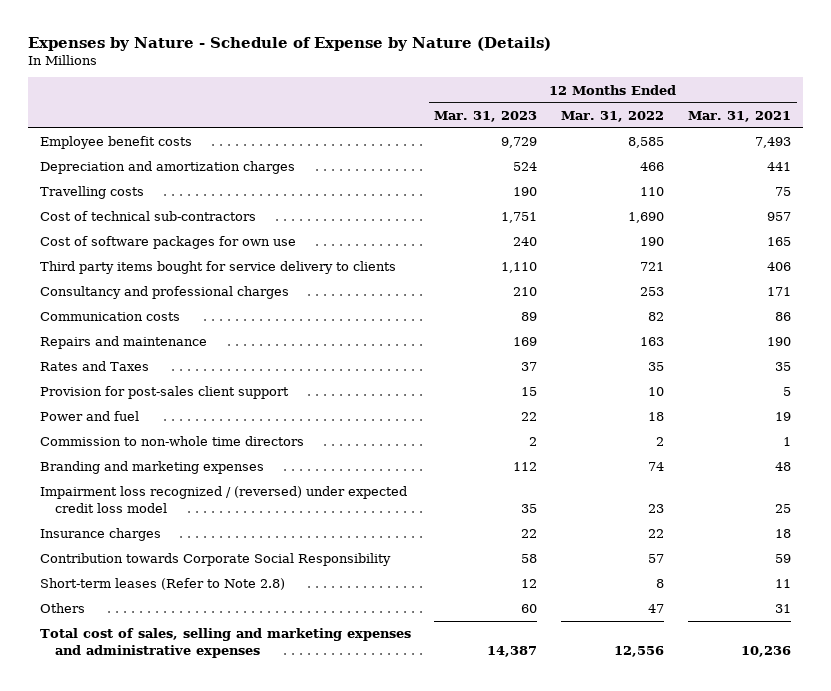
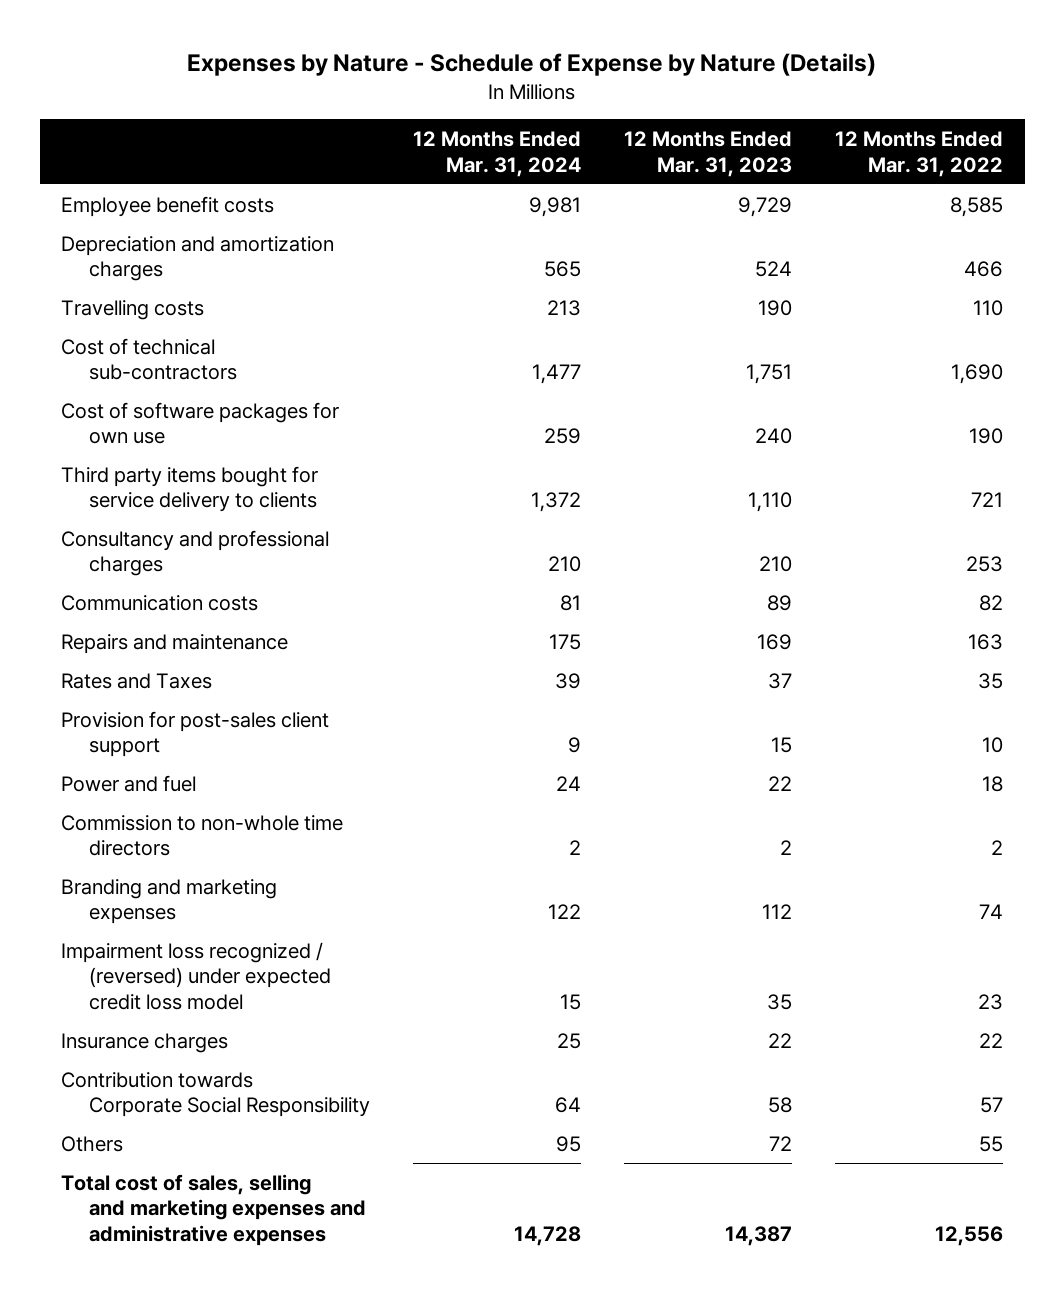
[687,110,791,122] Mar. 31, 2021 -> none
none -> [413,130,582,177] 12 Months Ended Mar. 31, 2024
[39,578,285,591] Short-term leases (Refer to Note 2.8) -> none
[521,604,538,614] 60 -> [769,1135,793,1151] 72
[648,604,665,614] 47 -> [979,1135,1004,1152] 55

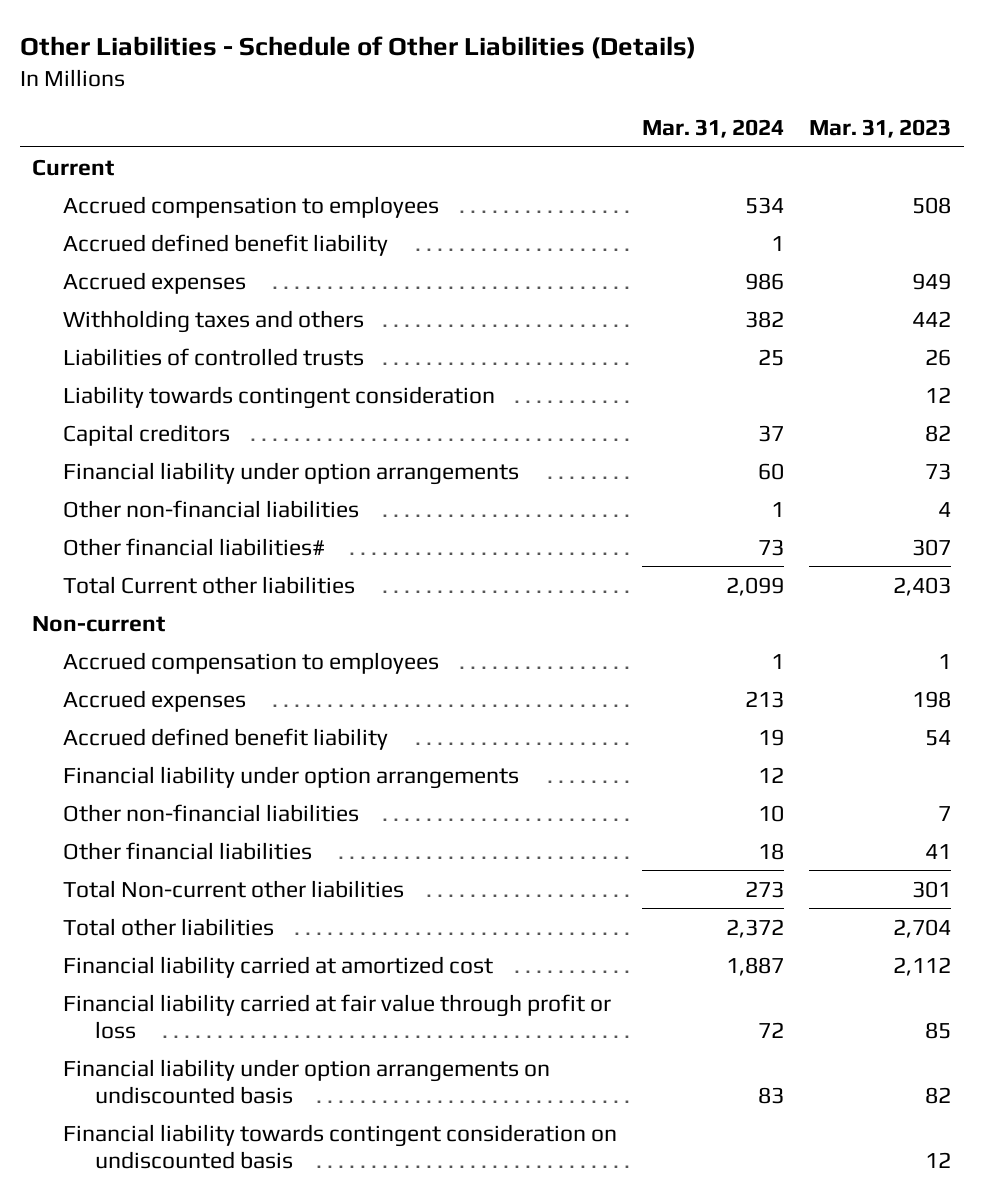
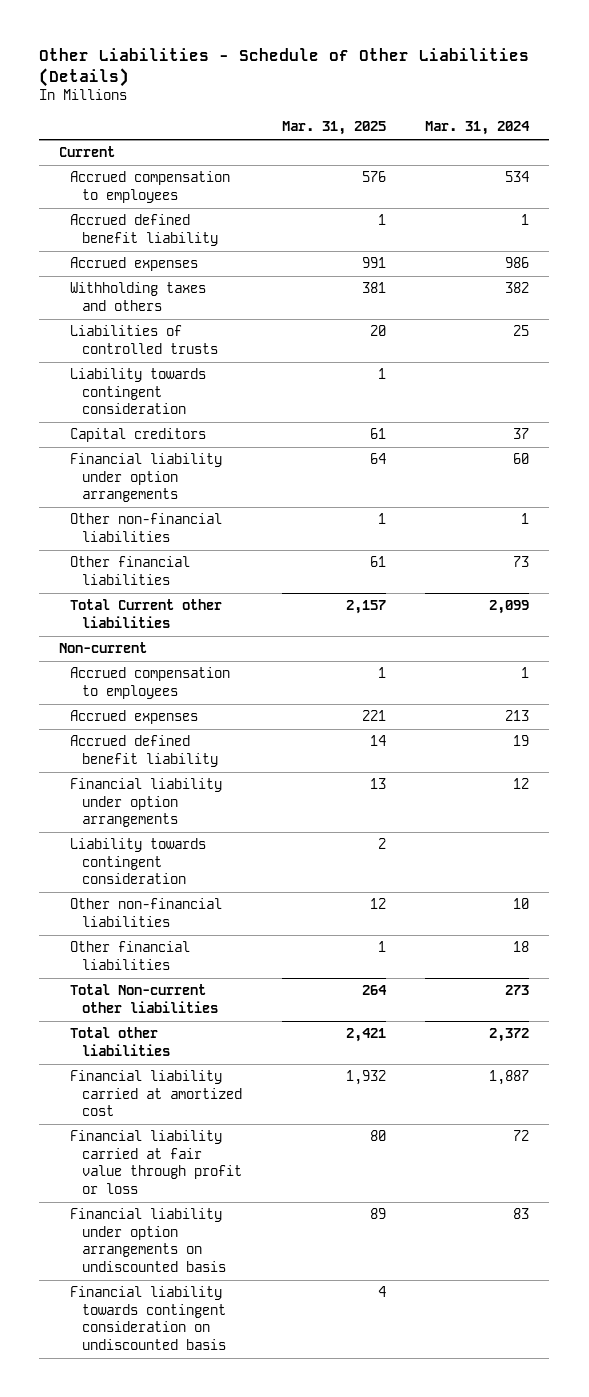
[809,119,952,139] Mar. 31, 2023 -> none
none -> [281,121,386,136] Mar. 31, 2025
[63,537,326,556] Other financial liabilities# -> [70,556,191,585] Other financial liabilities
none -> [70,838,207,885] Liability towards contingent consideration

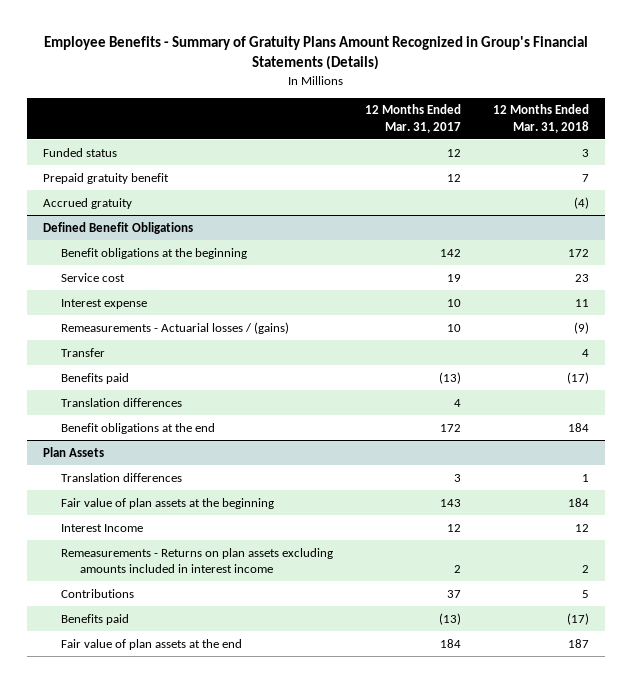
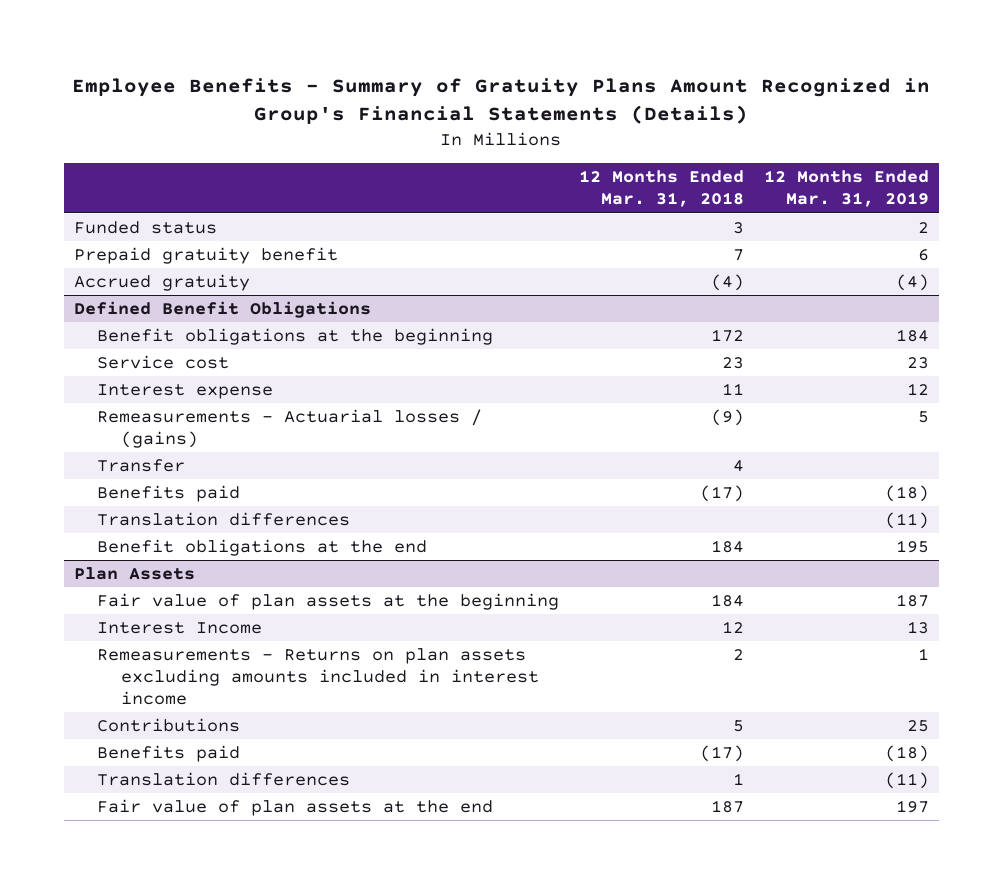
[365,104,462,133] 12 Months Ended Mar. 31, 2017 -> none
none -> [763,170,929,208] 12 Months Ended Mar. 31, 2019
[61,472,183,482] Translation differences -> [97,772,351,787] Translation differences

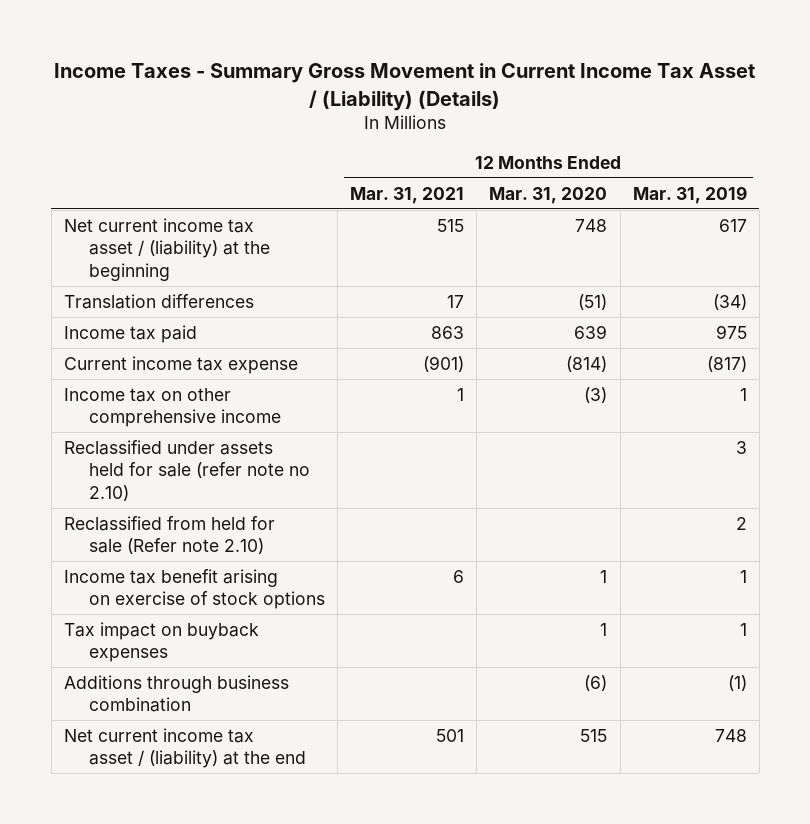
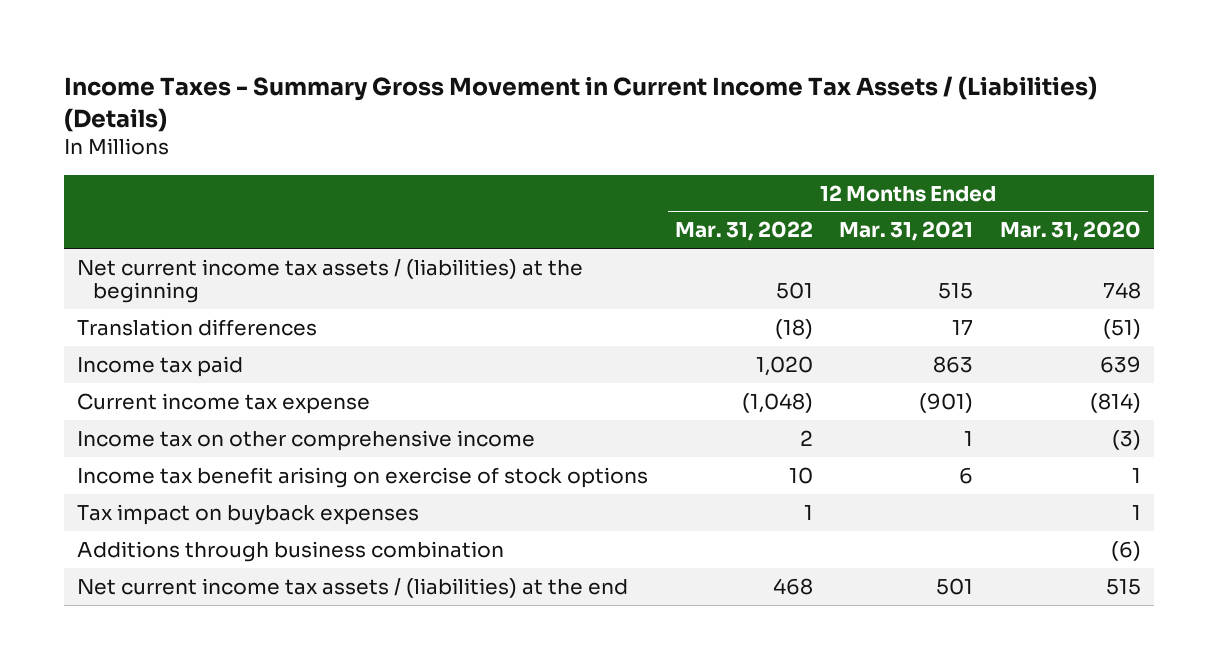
[54,63,756,111] Income Taxes - Summary Gross Movement in Current Income Tax Asset / (Liability) (Details) -> [63,76,1097,132] Income Taxes - Summary Gross Movement in Current Income Tax Assets / (Liabilities) (Details)
[632,185,747,204] Mar. 31, 2019 -> none
none -> [674,221,813,242] Mar. 31, 2022
[63,217,271,281] Net current income tax asset / (liability) at the beginning -> [77,258,584,304] Net current income tax assets / (liabilities) at the beginning
[63,439,311,501] Reclassified under assets held for sale (refer note no 2.10) -> none
[63,515,275,555] Reclassified from held for sale (Refer note 2.10) -> none
[63,727,307,769] Net current income tax asset / (liability) at the end -> [77,577,629,598] Net current income tax assets / (liabilities) at the end

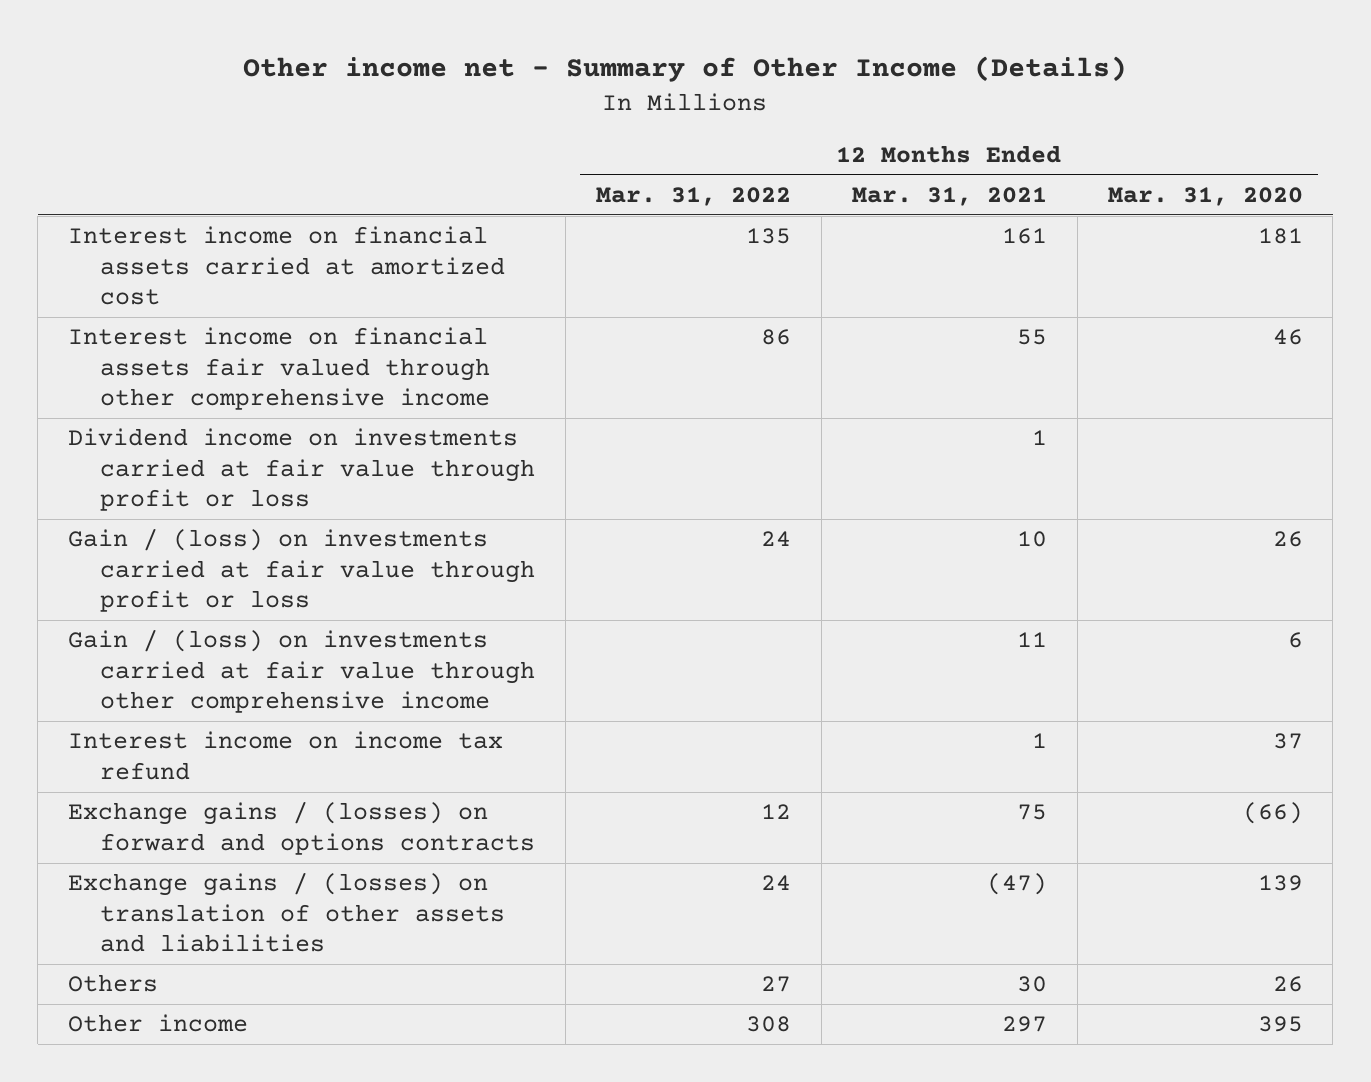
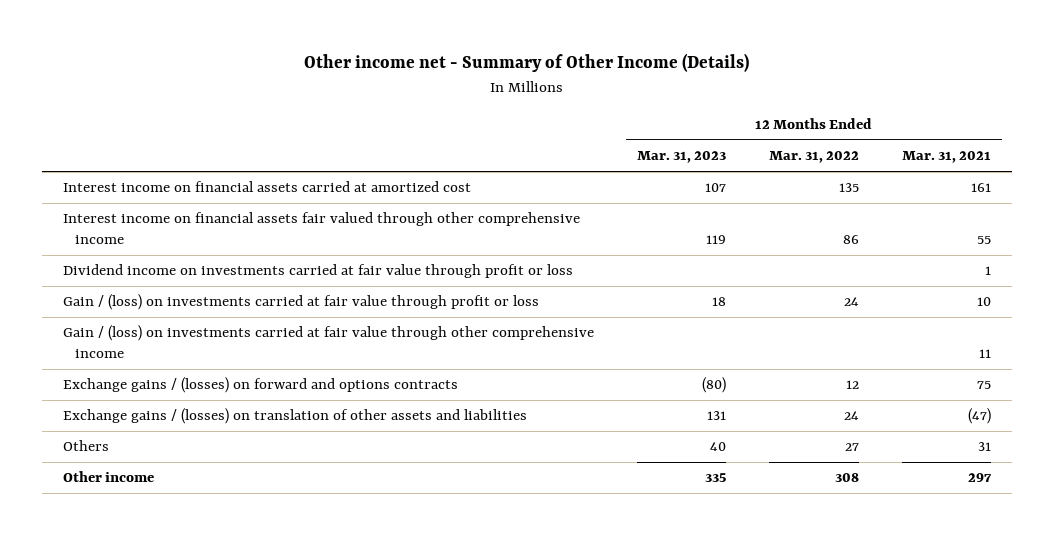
[1107,186,1303,206] Mar. 31, 2020 -> none
none -> [636,151,726,164] Mar. 31, 2023
[68,731,504,780] Interest income on income tax refund -> none
[1016,976,1047,993] 30 -> [977,442,991,452] 31

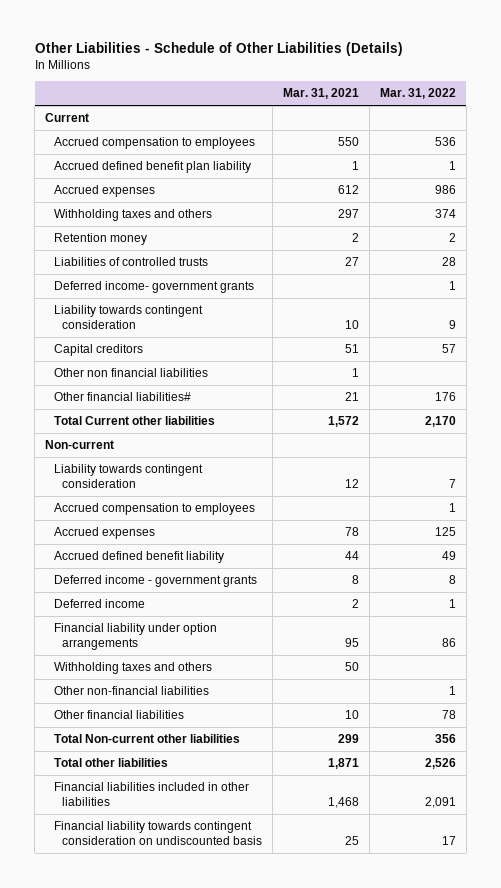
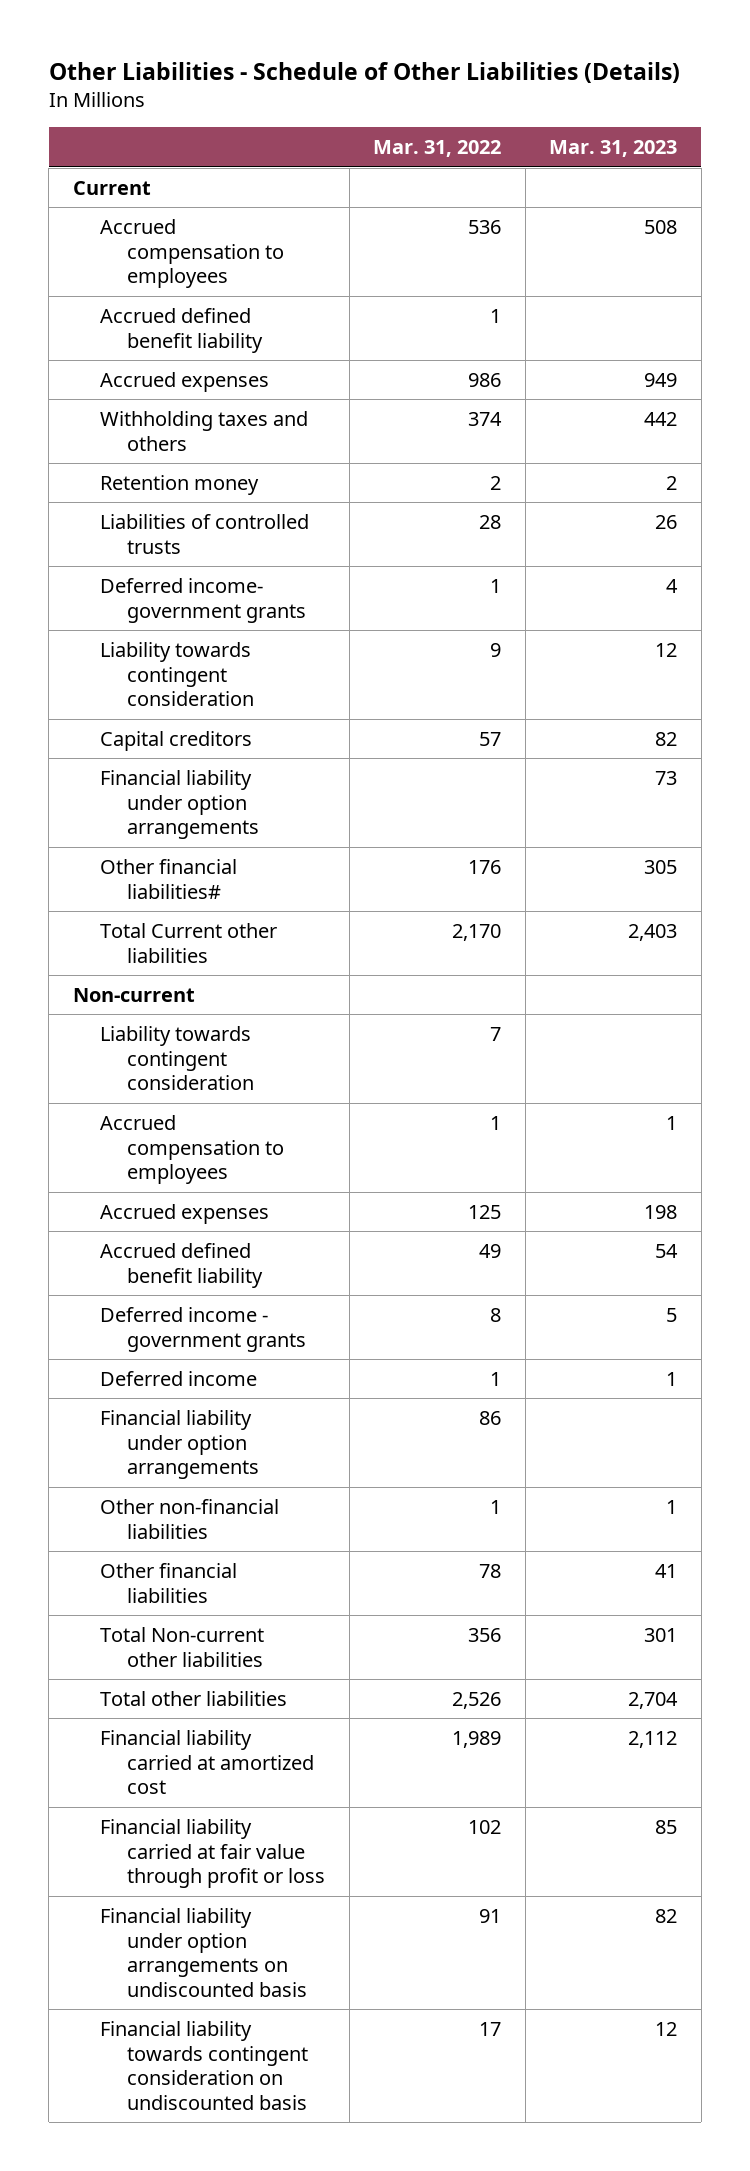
[282,88,359,100] Mar. 31, 2021 -> none
none -> [549,140,678,158] Mar. 31, 2023
[53,161,251,174] Accrued defined benefit plan liability -> [99,307,264,353] Accrued defined benefit liability
[53,368,208,378] Other non financial liabilities -> none
none -> [99,769,260,840] Financial liability under option arrangements
[53,662,212,675] Withholding taxes and others -> none
[53,782,249,806] Financial liabilities included in other liabilities -> none
none -> [99,1729,315,1795] Financial liability carried at amortized cost
none -> [99,1818,326,1889] Financial liability carried at fair value through profit or loss
none -> [99,1907,308,1997] Financial liability under option arrangements on undiscounted basis

